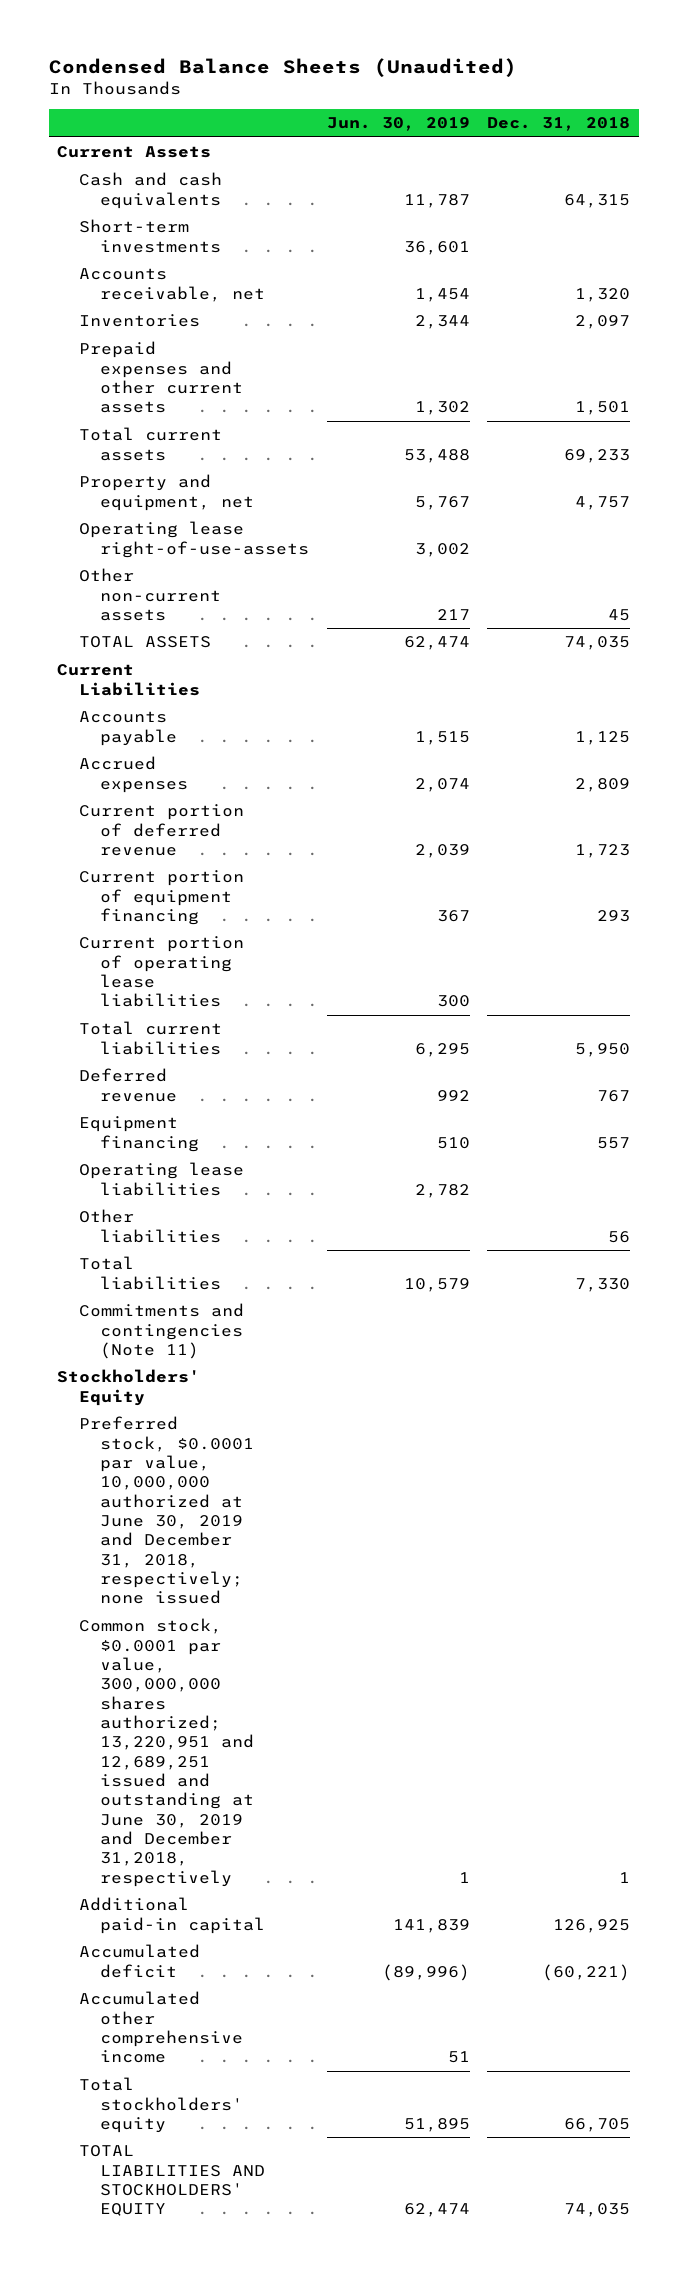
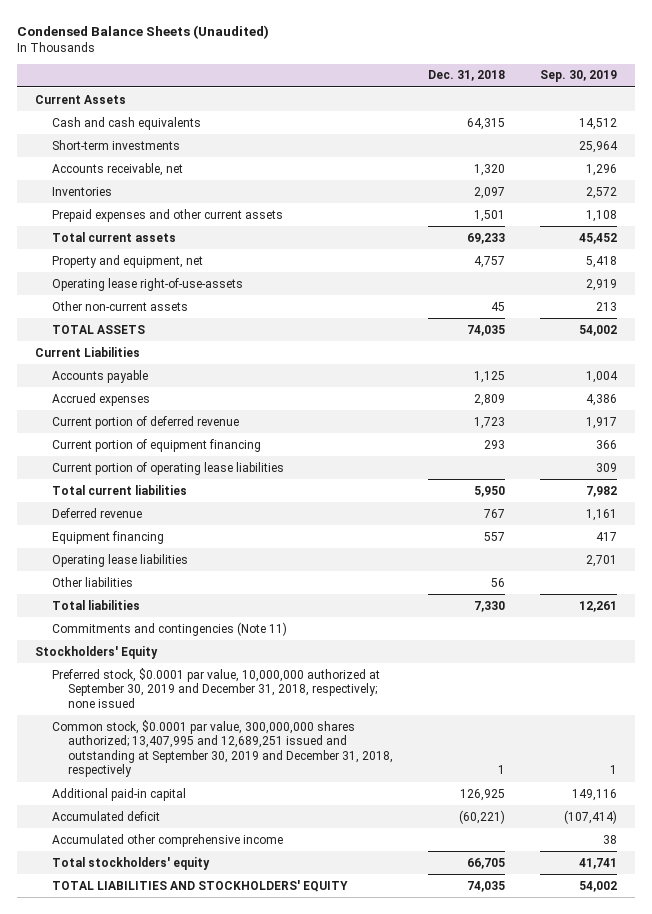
[326,117,470,132] Jun. 30, 2019 -> none
none -> [540,70,618,83] Sep. 30, 2019
[78,1416,255,1605] Preferred stock, $0.0001 par value, 10,000,000 authorized at June 30, 2019 and December 31, 2018, respectively; none issued -> [51,667,380,708] Preferred stock, $0.0001 par value, 10,000,000 authorized at September 30, 2019 and December 31, 2018, respectively; none issued
[78,1618,255,1887] Common stock, $0.0001 par value, 300,000,000 shares authorized; 13,220,951 and 12,689,251 issued and outstanding at June 30, 2019 and December 31,2018, respectively -> [51,719,394,778] Common stock, $0.0001 par value, 300,000,000 shares authorized; 13,407,995 and 12,689,251 issued and outstanding at September 30, 2019 and December 31, 2018, respectively

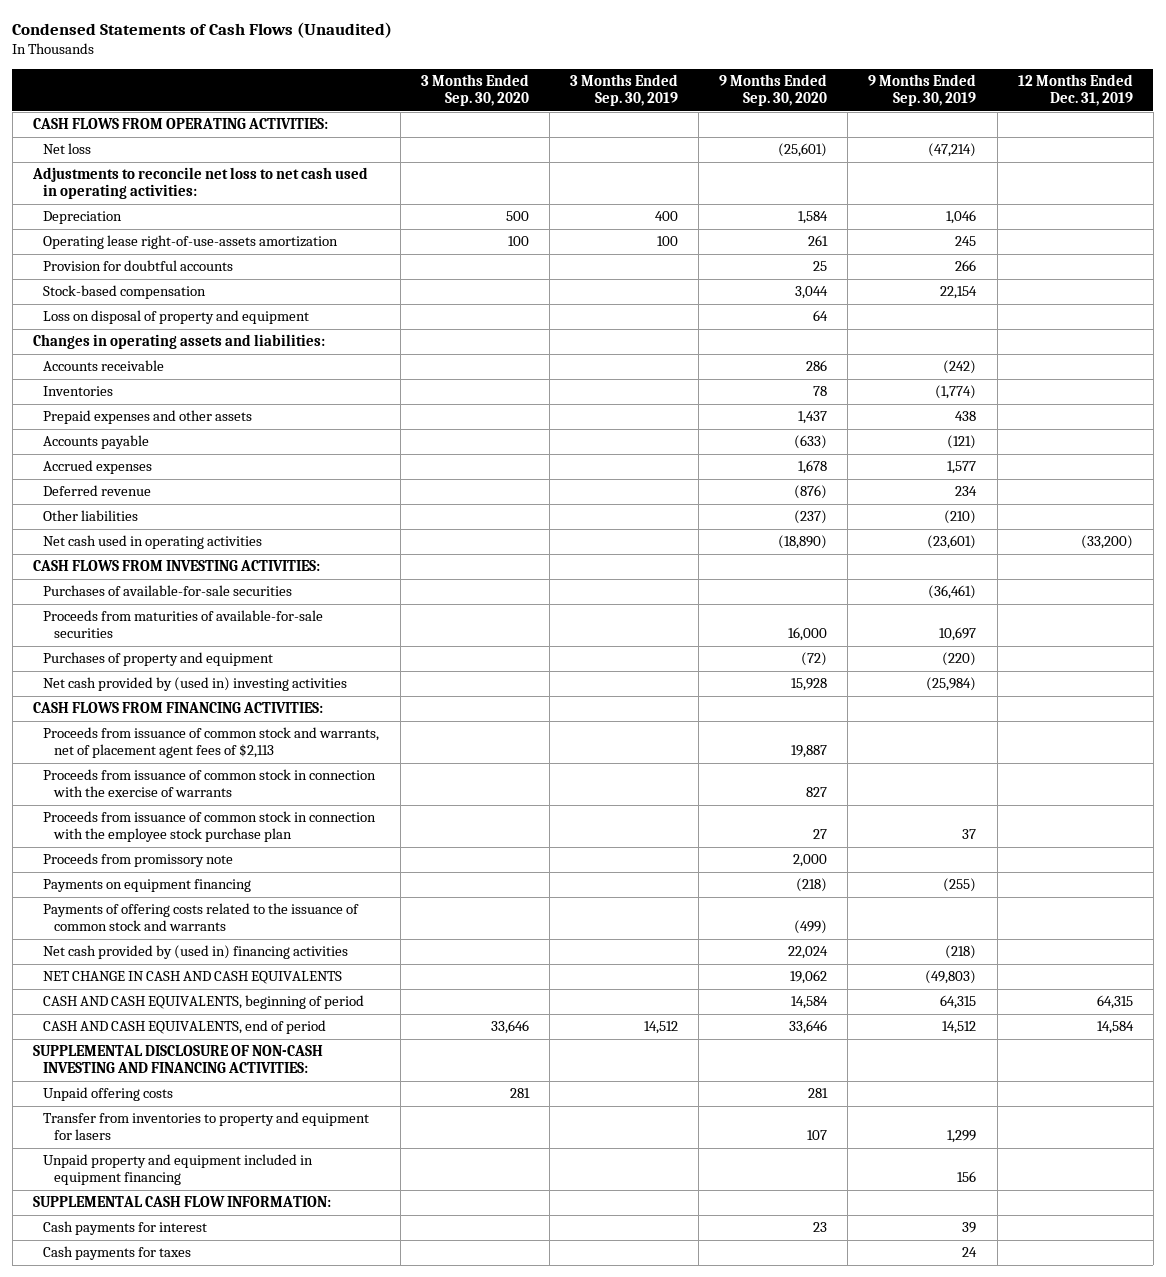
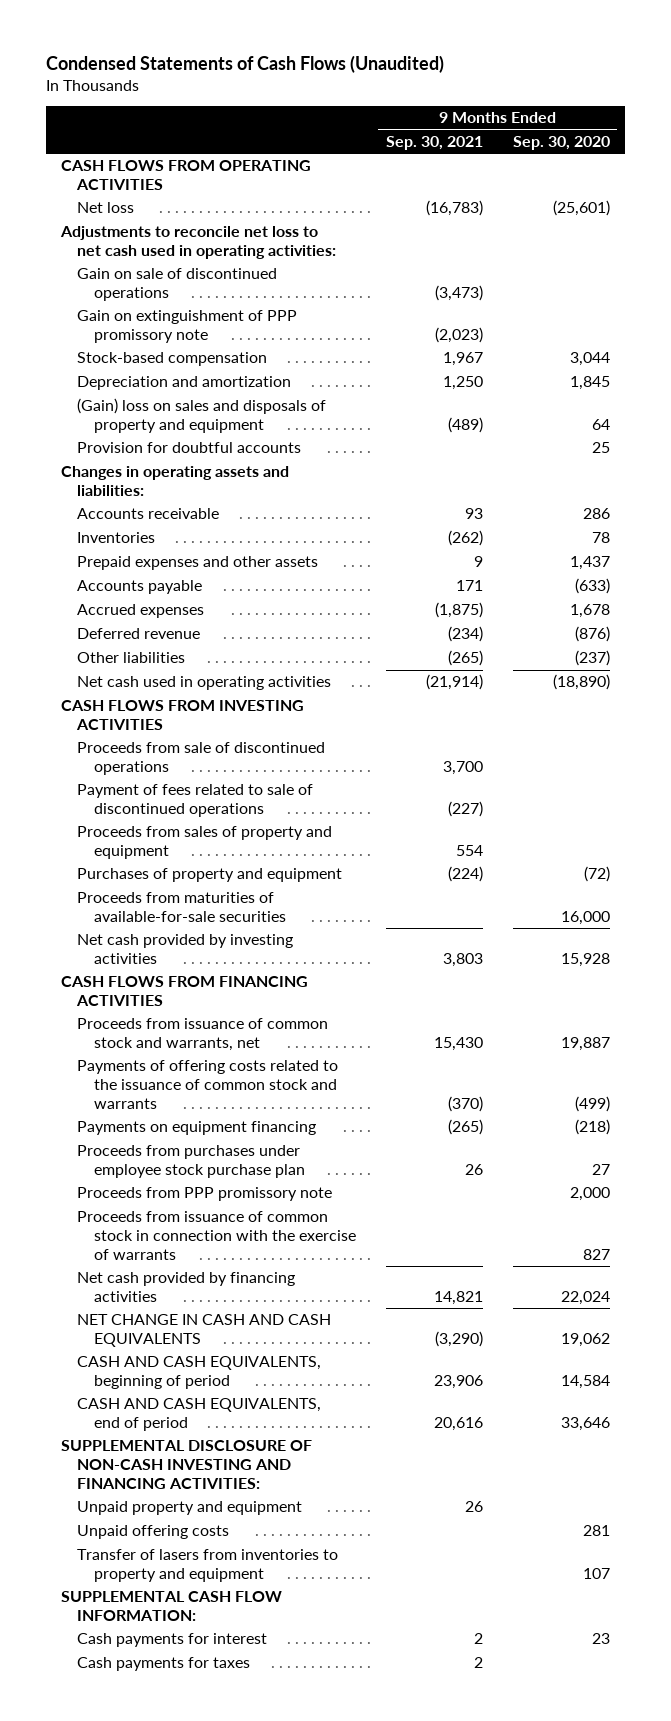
[420,74,529,107] 3 Months Ended Sep. 30, 2020 -> none
[569,74,678,107] 3 Months Ended Sep. 30, 2019 -> none
[868,74,977,107] 9 Months Ended Sep. 30, 2019 -> none
[1017,74,1133,107] 12 Months Ended Dec. 31, 2019 -> none
none -> [385,135,483,150] Sep. 30, 2021
[32,118,328,130] CASH FLOWS FROM OPERATING ACTIVITIES: -> [61,160,312,191] CASH FLOWS FROM OPERATING ACTIVITIES
[43,211,123,225] Depreciation -> none
[43,235,339,250] Operating lease right-of-use-assets amortization -> none
none -> [77,268,278,302] Gain on sale of discontinued operations
none -> [77,310,298,344] Gain on extinguishment of PPP promissory note
none -> [77,376,292,391] Depreciation and amortization
[43,310,310,325] Loss on disposal of property and equipment -> [77,398,327,434] (Gain) loss on sales and disposals of property and equipment
[43,260,234,272] Provision for doubtful accounts -> [77,442,302,454] Provision for doubtful accounts
[43,585,293,597] Purchases of available-for-sale securities -> none
[32,560,320,572] CASH FLOWS FROM INVESTING ACTIVITIES: -> [61,700,305,731] CASH FLOWS FROM INVESTING ACTIVITIES
none -> [77,742,326,776] Proceeds from sale of discontinued operations
none -> [77,784,314,818] Payment of fees related to sale of discontinued operations
none -> [77,826,333,860] Proceeds from sales of property and equipment
[43,811,377,843] Proceeds from issuance of common stock in connection with the employee stock purchase plan -> none
[43,853,234,868] Proceeds from promissory note -> none
[43,610,324,639] Proceeds from maturities of available-for-sale securities -> [77,892,286,923] Proceeds from maturities of available-for-sale securities
[43,677,348,692] Net cash provided by (used in) investing activities -> [77,934,294,965] Net cash provided by investing activities
[32,702,323,714] CASH FLOWS FROM FINANCING ACTIVITIES: -> [61,976,309,1007] CASH FLOWS FROM FINANCING ACTIVITIES
[43,727,380,759] Proceeds from issuance of common stock and warrants, net of placement agent fees of $2,113 -> [77,1018,329,1052] Proceeds from issuance of common stock and warrants, net
[43,879,252,893] Payments on equipment financing -> [77,1121,317,1136] Payments on equipment financing
none -> [77,1145,305,1179] Proceeds from purchases under employee stock purchase plan
none -> [77,1187,333,1202] Proceeds from PPP promissory note
[43,769,377,798] Proceeds from issuance of common stock in connection with the exercise of warrants -> [77,1211,356,1260] Proceeds from issuance of common stock in connection with the exercise of warrants
[43,945,349,960] Net cash provided by (used in) financing activities -> [77,1272,296,1303] Net cash provided by financing activities
none -> [77,1501,303,1516] Unpaid property and equipment
[43,1154,314,1186] Unpaid property and equipment included in equipment financing -> none
[43,1112,370,1141] Transfer from inventories to property and equipment for lasers -> [77,1549,339,1583] Transfer of lasers from inventories to property and equipment

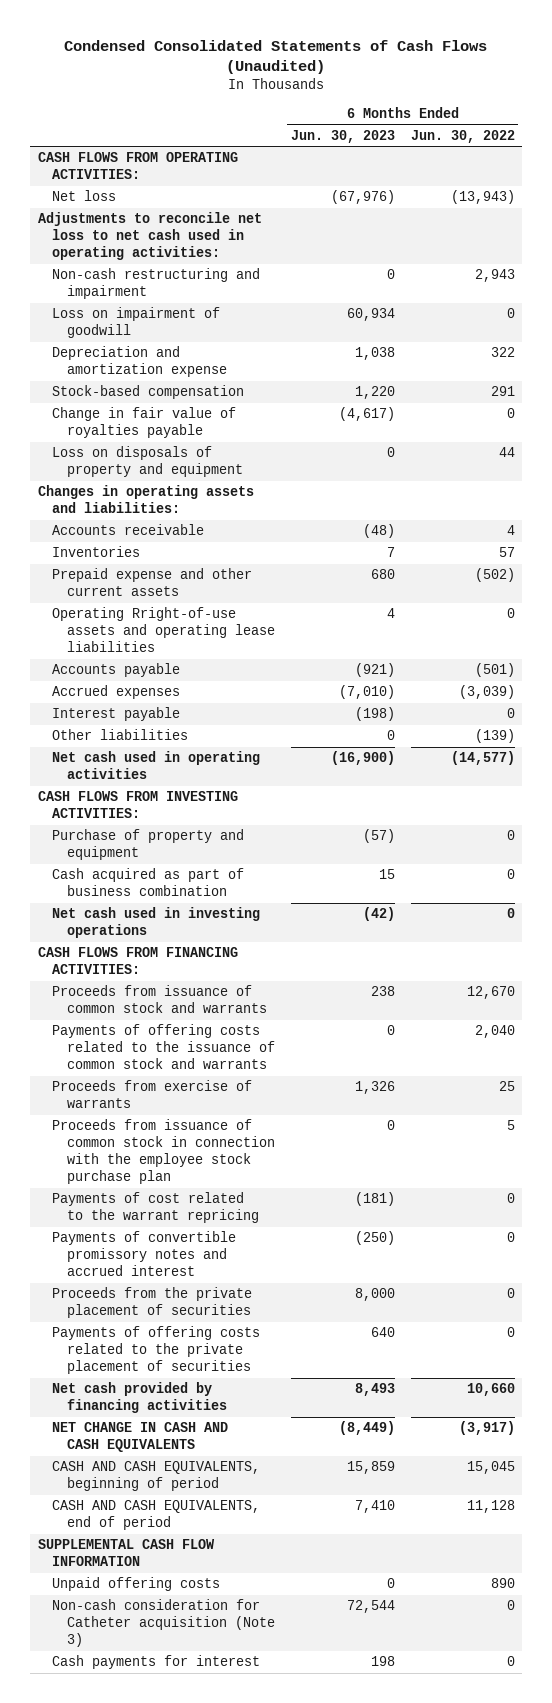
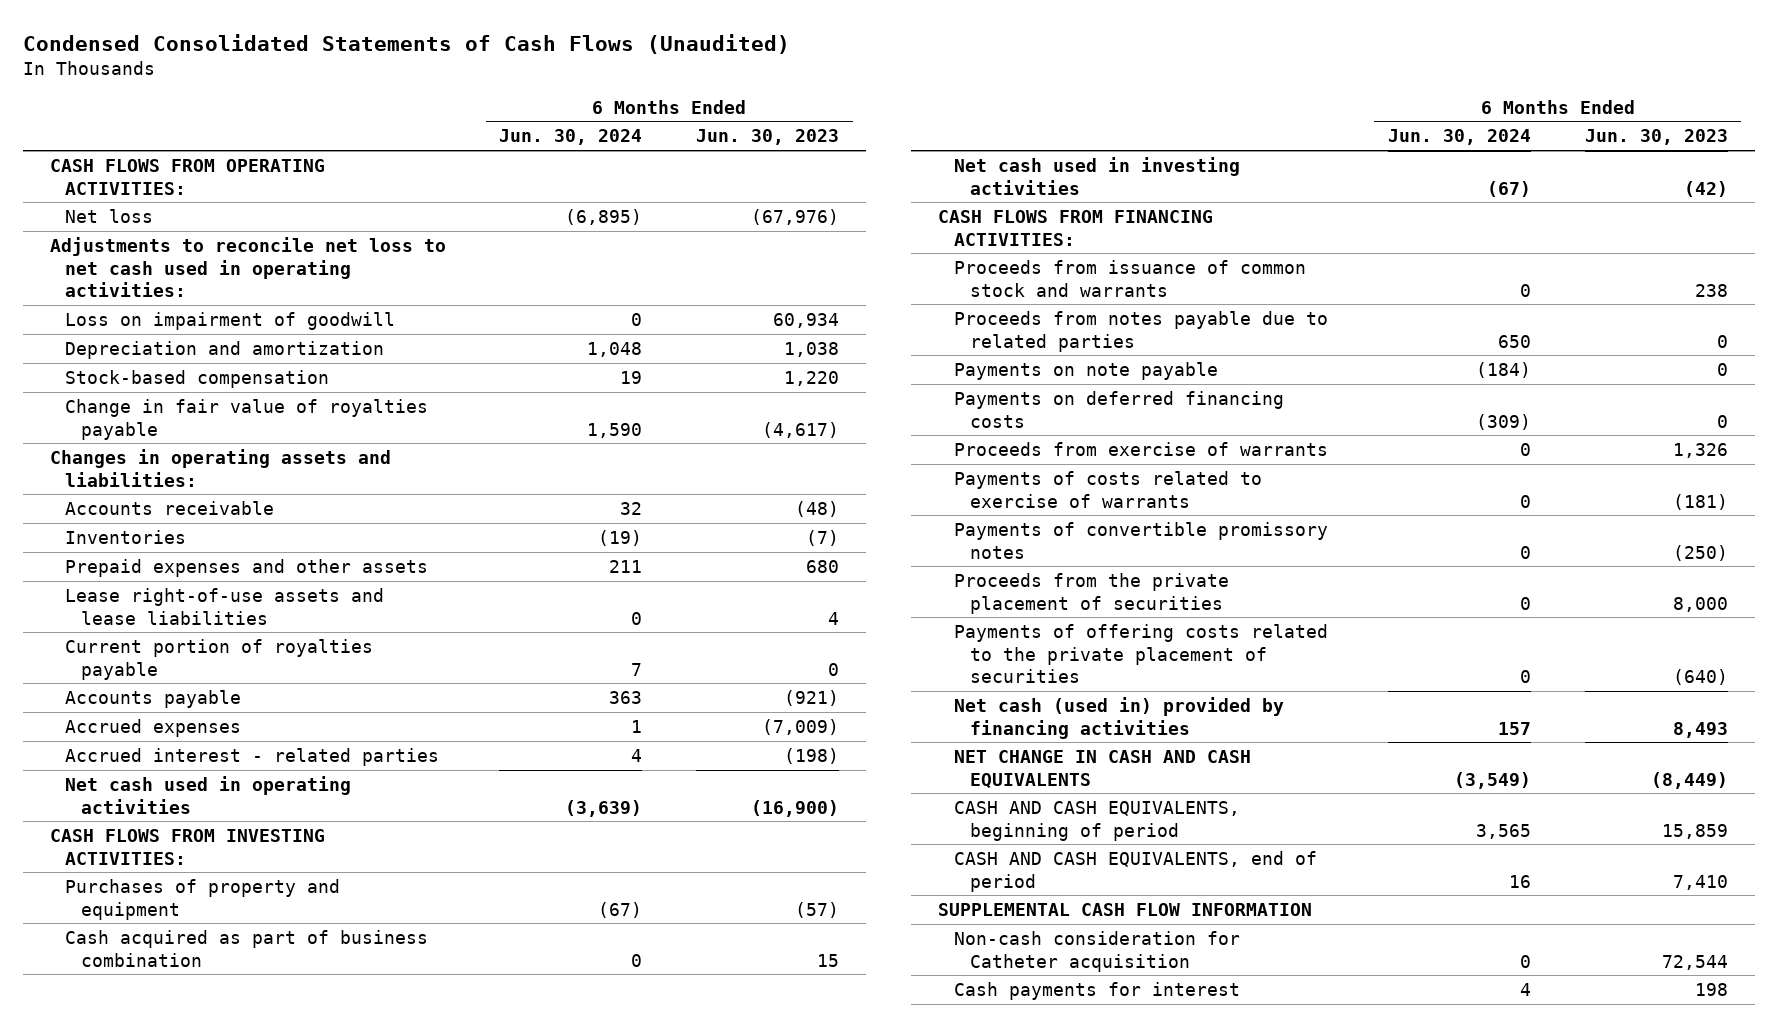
[410,129,515,143] Jun. 30, 2022 -> none
none -> [499,129,643,146] Jun. 30, 2024
[52,268,261,300] Non-cash restructuring and impairment -> none
[52,346,227,378] Depreciation and amortization expense -> [65,340,385,359] Depreciation and amortization
[52,446,243,478] Loss on disposals of property and equipment -> none
[386,547,395,558] 7 -> [806,529,840,546] (7)
[52,568,253,597] Prepaid expense and other current assets -> [65,558,429,577] Prepaid expenses and other assets
[52,607,275,653] Operating Rright-of-use assets and operating lease liabilities -> [65,587,385,625] Lease right-of-use assets and lease liabilities
none -> [65,638,374,680] Current portion of royalties payable
[52,729,189,741] Other liabilities -> none
[338,685,395,700] (7,010) -> [762,718,840,735] (7,009)
[52,707,181,722] Interest payable -> [65,747,440,766] Accrued interest - related parties
[52,829,245,861] Purchase of property and equipment -> [65,878,341,920] Purchases of property and equipment
[52,907,261,939] Net cash used in investing operations -> [953,156,1240,195] Net cash used in investing activities
[52,1024,275,1070] Payments of offering costs related to the issuance of common stock and warrants -> none
none -> [953,310,1328,352] Proceeds from notes payable due to related parties
none -> [953,361,1218,380] Payments on note payable
none -> [953,390,1284,428] Payments on deferred financing costs
[52,1119,275,1185] Proceeds from issuance of common stock in connection with the employee stock purchase plan -> none
[52,1192,259,1224] Payments of cost related to the warrant repricing -> [953,470,1262,508] Payments of costs related to exercise of warrants
[52,1231,237,1277] Payments of convertible promissory notes and accrued interest -> [953,521,1328,559] Payments of convertible promissory notes
[370,1327,395,1338] 640 -> [1672,669,1728,686] (640)
[52,1382,227,1414] Net cash provided by financing activities -> [953,696,1284,739] Net cash (used in) provided by financing activities
[52,1577,221,1592] Unpaid offering costs -> none
[52,1599,275,1648] Non-cash consideration for Catheter acquisition (Note 3) -> [953,930,1240,972] Non-cash consideration for Catheter acquisition

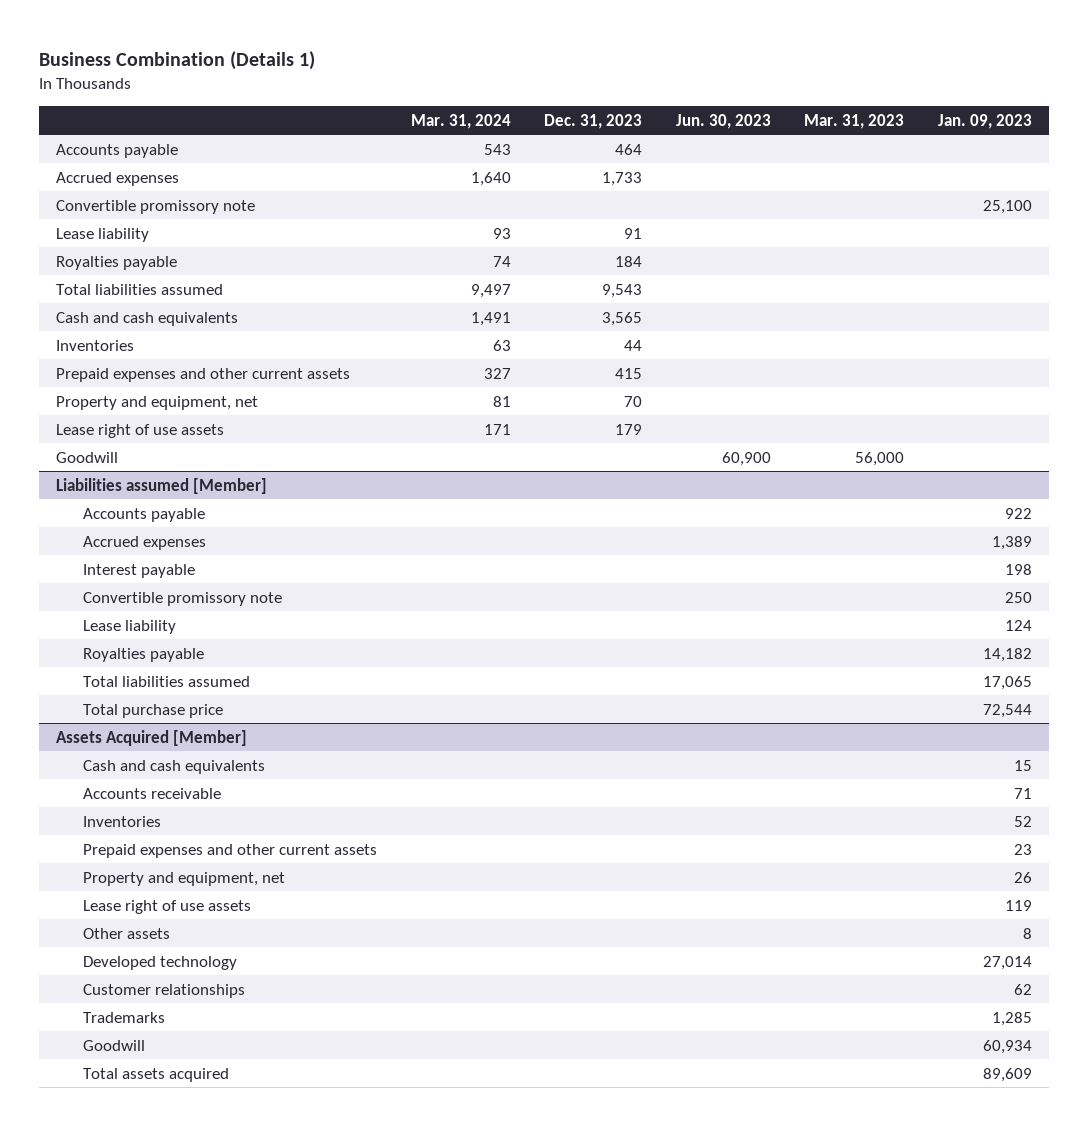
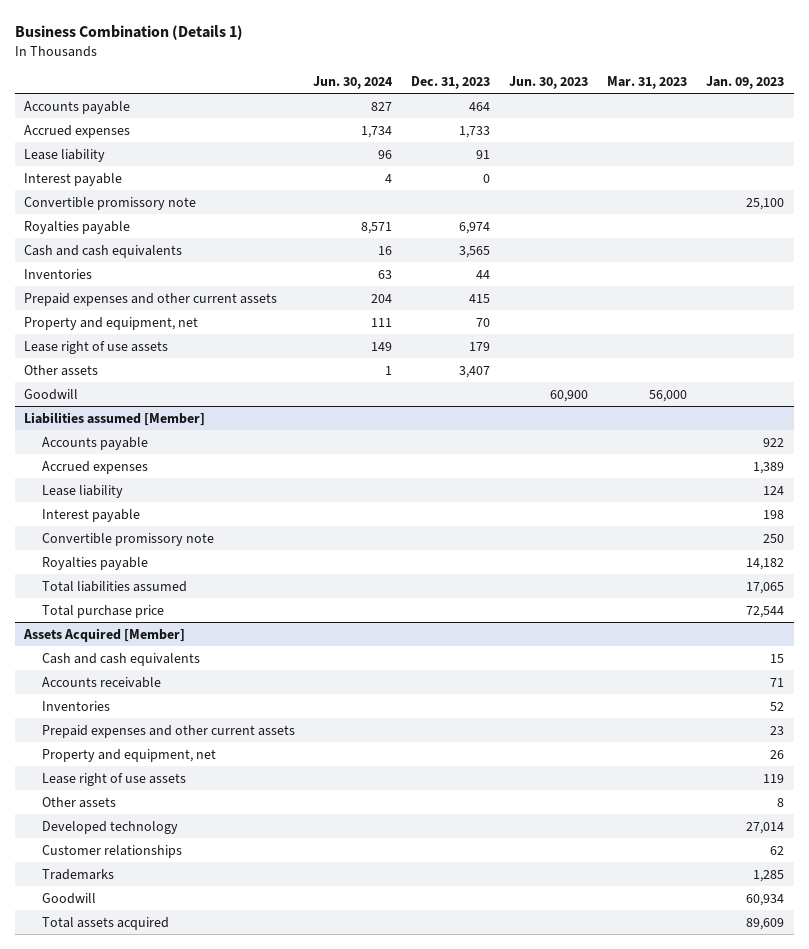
[410,113,511,129] Mar. 31, 2024 -> none
none -> [313,76,394,90] Jun. 30, 2024
[55,283,223,295] Total liabilities assumed -> none
none -> [24,172,123,186] Interest payable
[55,199,255,214] Convertible promissory note -> [24,196,197,210] Convertible promissory note
[615,255,643,267] 184 -> [459,221,491,234] 6,974
none -> [24,364,99,376] Other assets
[83,619,177,634] Lease liability -> [41,484,123,498] Lease liability

